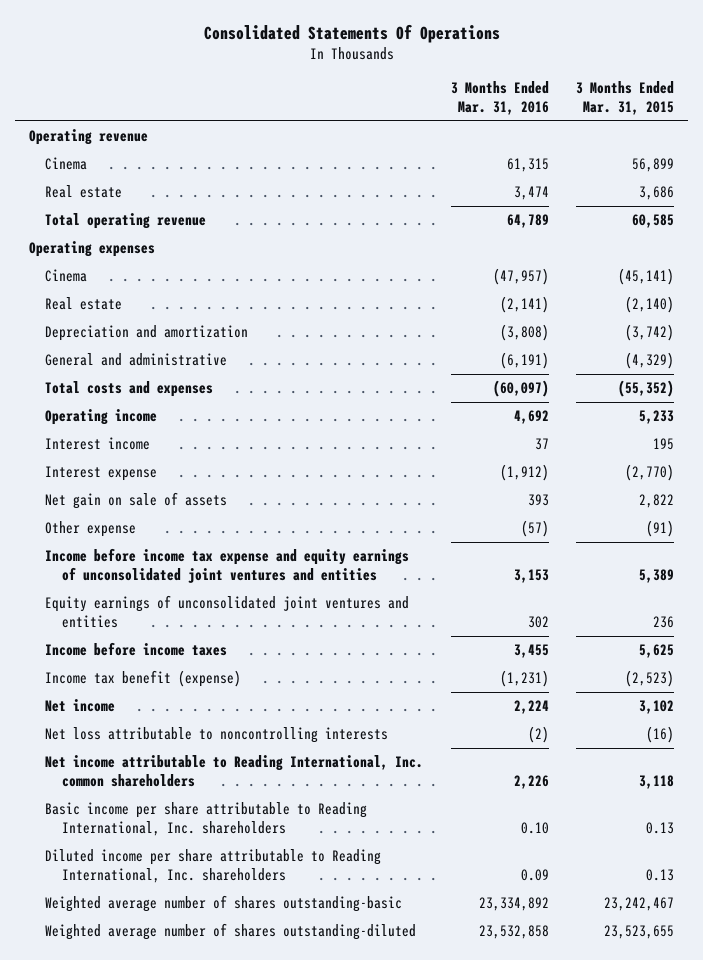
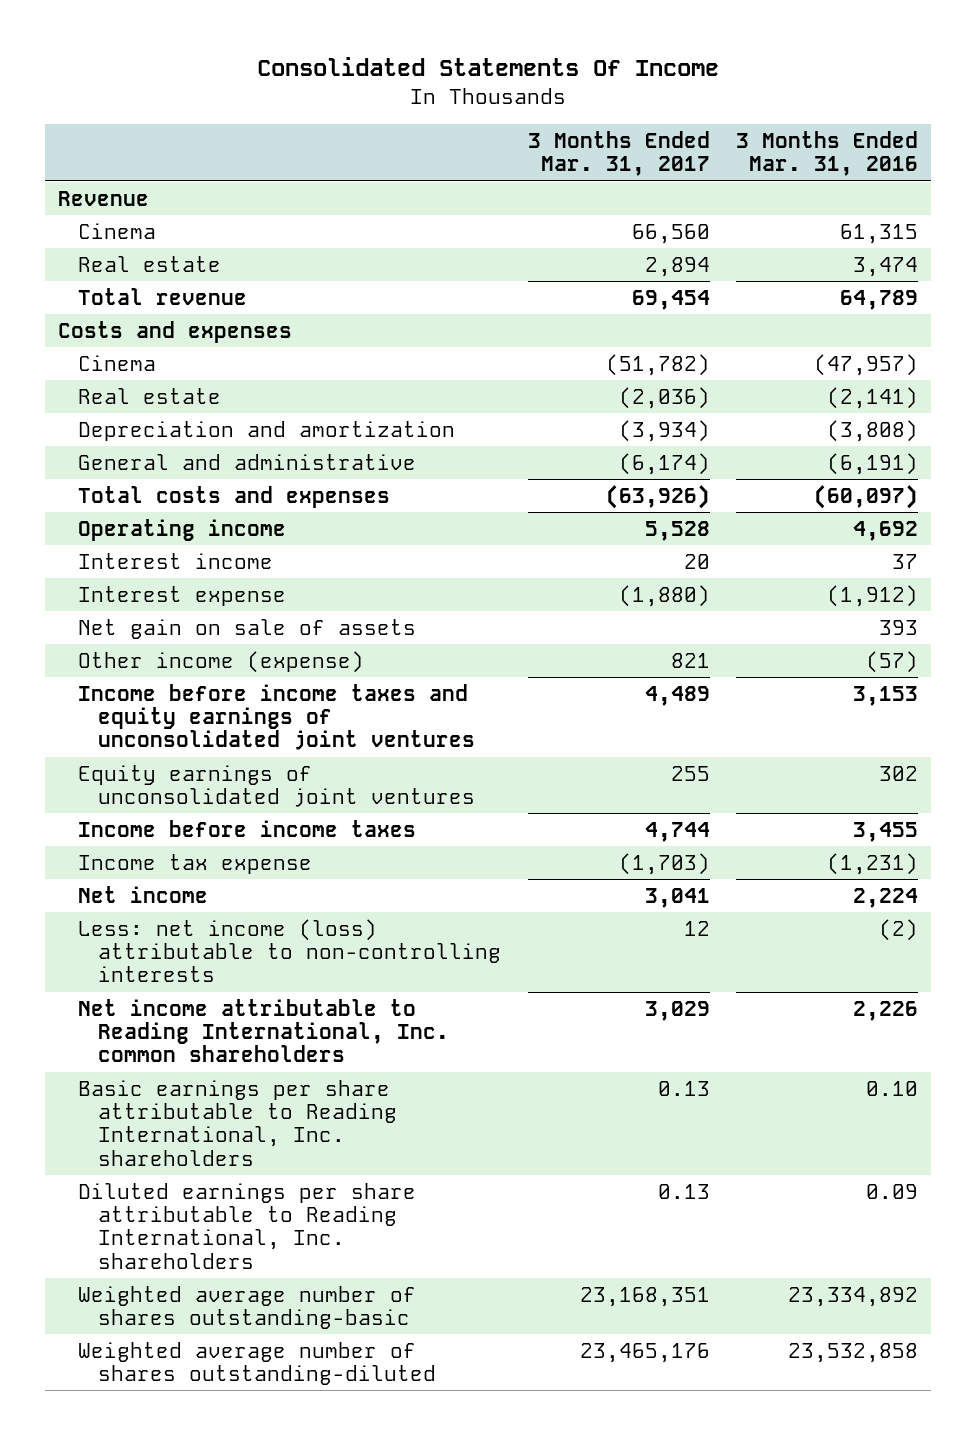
[203,23,500,43] Consolidated Statements Of Operations -> [257,57,720,77] Consolidated Statements Of Income
[576,81,675,115] 3 Months Ended Mar. 31, 2015 -> none
none -> [527,130,710,177] 3 Months Ended Mar. 31, 2017
[29,129,149,146] Operating revenue -> [58,190,150,206] Revenue
[45,213,207,230] Total operating revenue -> [78,287,248,305] Total revenue
[29,241,156,258] Operating expenses -> [58,320,293,343] Costs and expenses
[45,521,137,538] Other expense -> [78,650,365,673] Other income (expense)
[45,548,410,583] Income before income tax expense and equity earnings of unconsolidated joint ventures and entities -> [78,683,476,751] Income before income taxes and equity earnings of unconsolidated joint ventures
[45,595,410,628] Equity earnings of unconsolidated joint ventures and entities -> [78,764,476,807] Equity earnings of unconsolidated joint ventures
[45,670,242,688] Income tax benefit (expense) -> [78,853,313,874] Income tax expense
[45,727,389,744] Net loss attributable to noncontrolling interests -> [78,918,502,983] Less: net income (loss) attributable to non-controlling interests
[45,802,368,836] Basic income per share attributable to Reading International, Inc. shareholders -> [78,1079,398,1166] Basic earnings per share attributable to Reading International, Inc. shareholders
[45,849,382,883] Diluted income per share attributable to Reading International, Inc. shareholders -> [78,1182,417,1269] Diluted earnings per share attributable to Reading International, Inc. shareholders

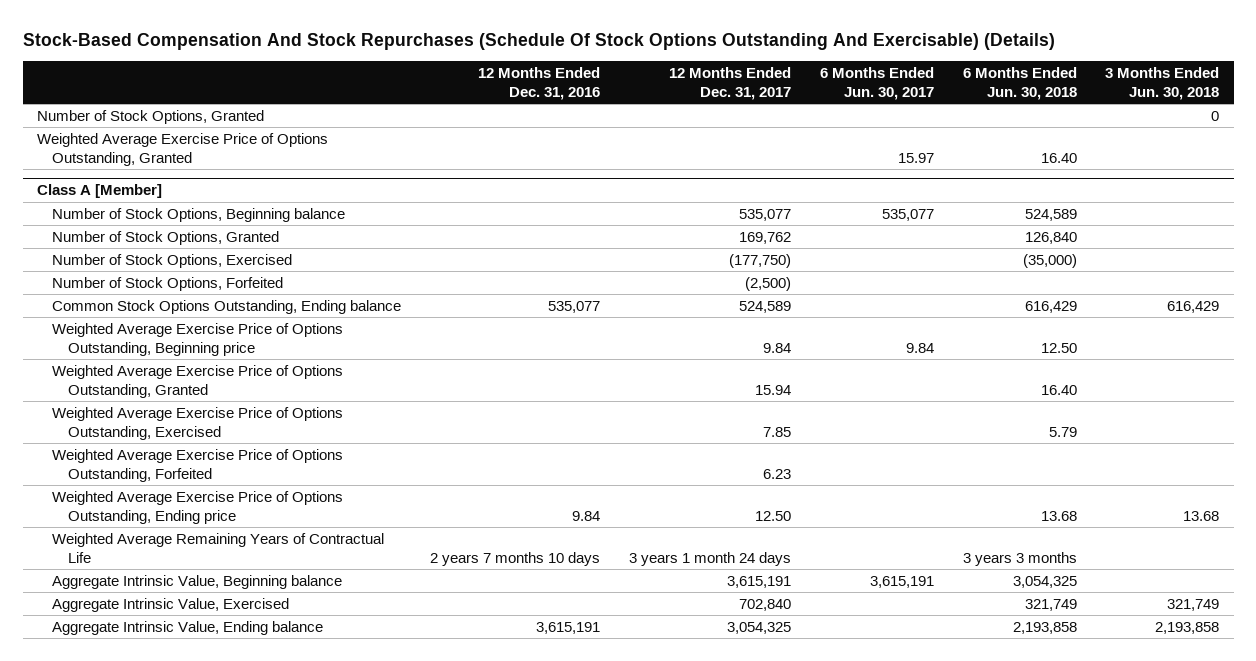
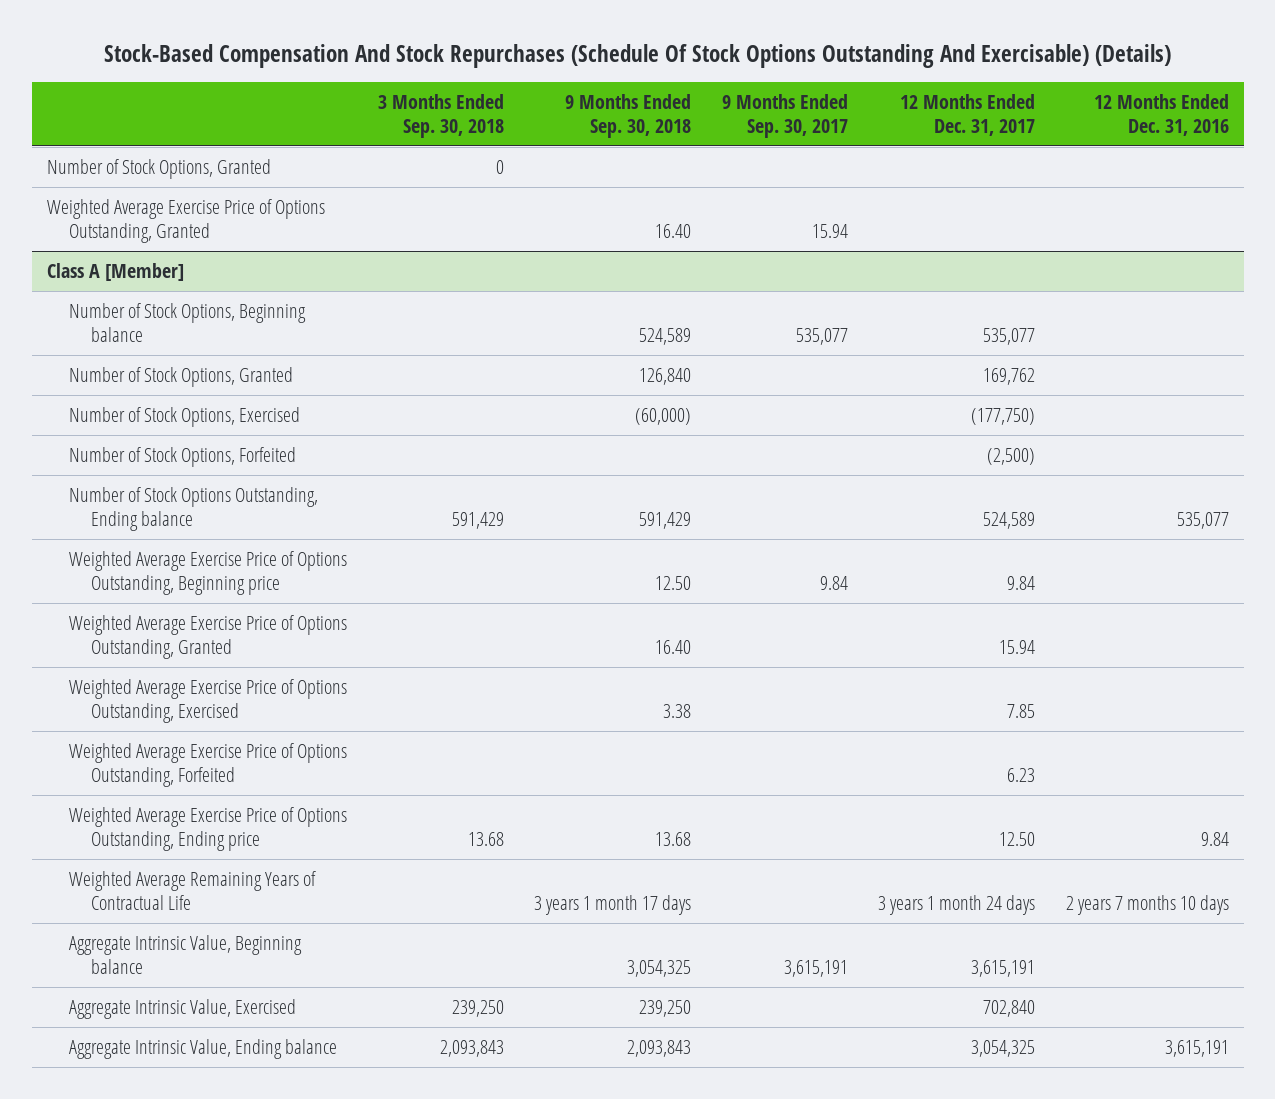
[819,67,934,101] 6 Months Ended Jun. 30, 2017 -> none
[962,67,1077,101] 6 Months Ended Jun. 30, 2018 -> none
[1105,67,1220,101] 3 Months Ended Jun. 30, 2018 -> none
none -> [377,94,504,139] 3 Months Ended Sep. 30, 2018
none -> [565,94,692,139] 9 Months Ended Sep. 30, 2018
none -> [721,94,848,139] 9 Months Ended Sep. 30, 2017
[52,299,402,314] Common Stock Options Outstanding, Ending balance -> [69,486,319,531] Number of Stock Options Outstanding, Ending balance

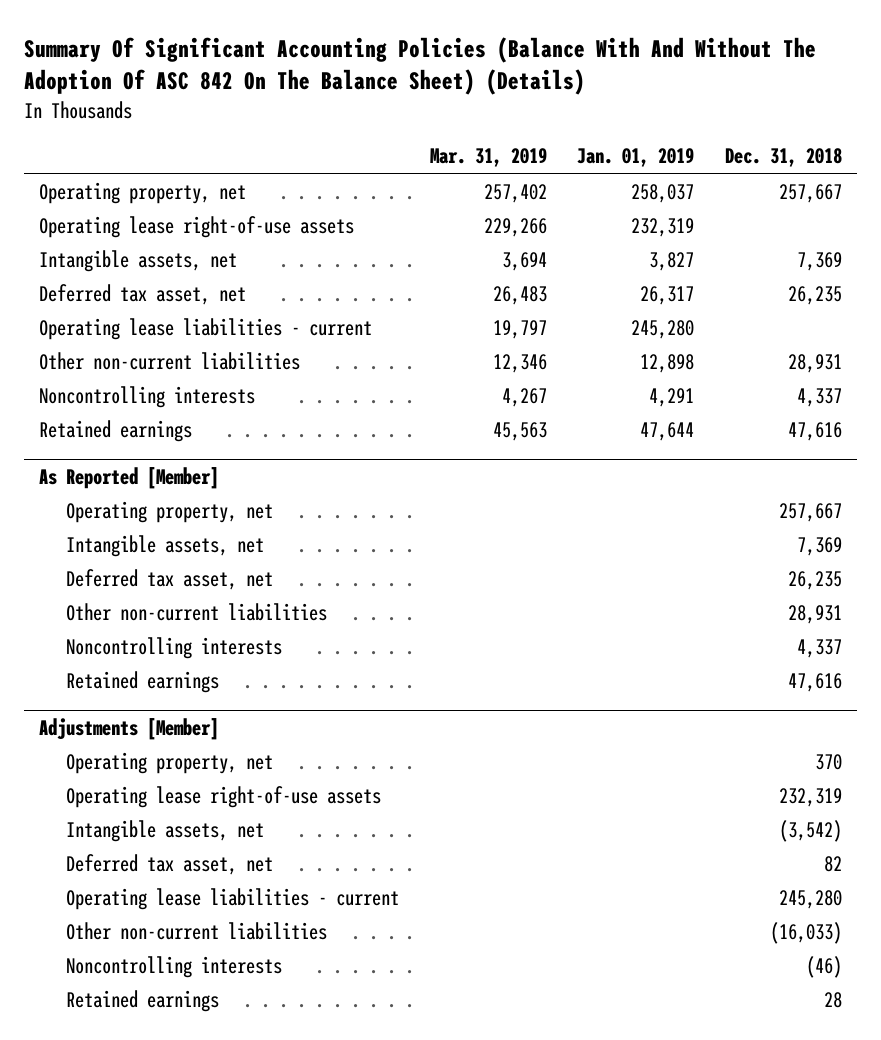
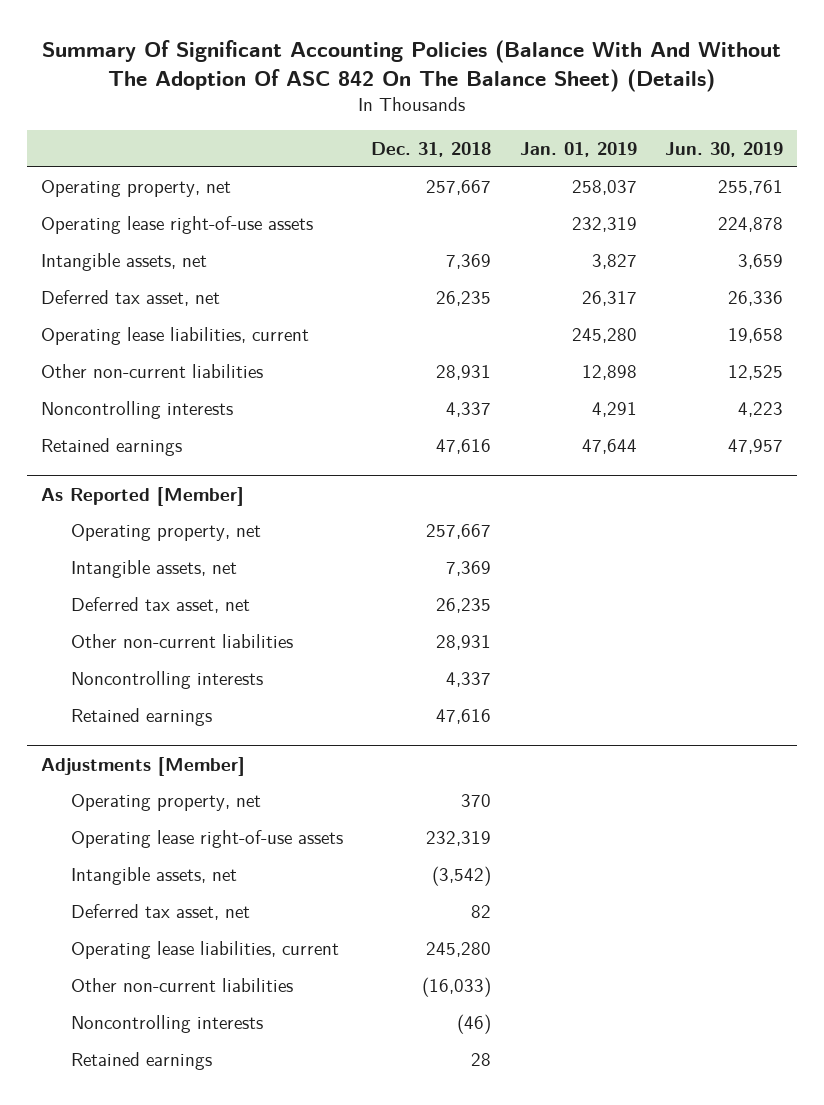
[429,148,547,168] Mar. 31, 2019 -> none
none -> [664,142,783,158] Jun. 30, 2019
[39,317,373,340] Operating lease liabilities - current -> [41,326,310,345] Operating lease liabilities, current
[66,887,400,910] Operating lease liabilities - current -> [71,940,340,959] Operating lease liabilities, current

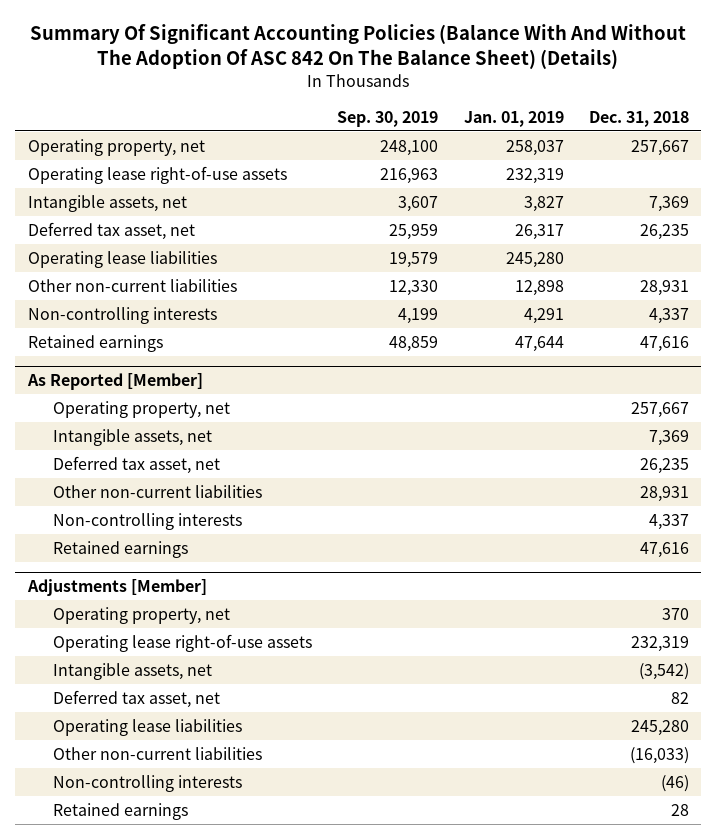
[664,142,783,158] Jun. 30, 2019 -> none
none -> [337,110,439,127] Sep. 30, 2019
[41,326,310,345] Operating lease liabilities, current -> [27,250,217,268] Operating lease liabilities
[41,400,234,419] Noncontrolling interests -> [27,306,217,324] Non-controlling interests
[71,670,264,689] Noncontrolling interests -> [52,512,242,530] Non-controlling interests
[71,940,340,959] Operating lease liabilities, current -> [52,718,242,736] Operating lease liabilities
[71,1014,264,1033] Noncontrolling interests -> [52,774,242,792] Non-controlling interests

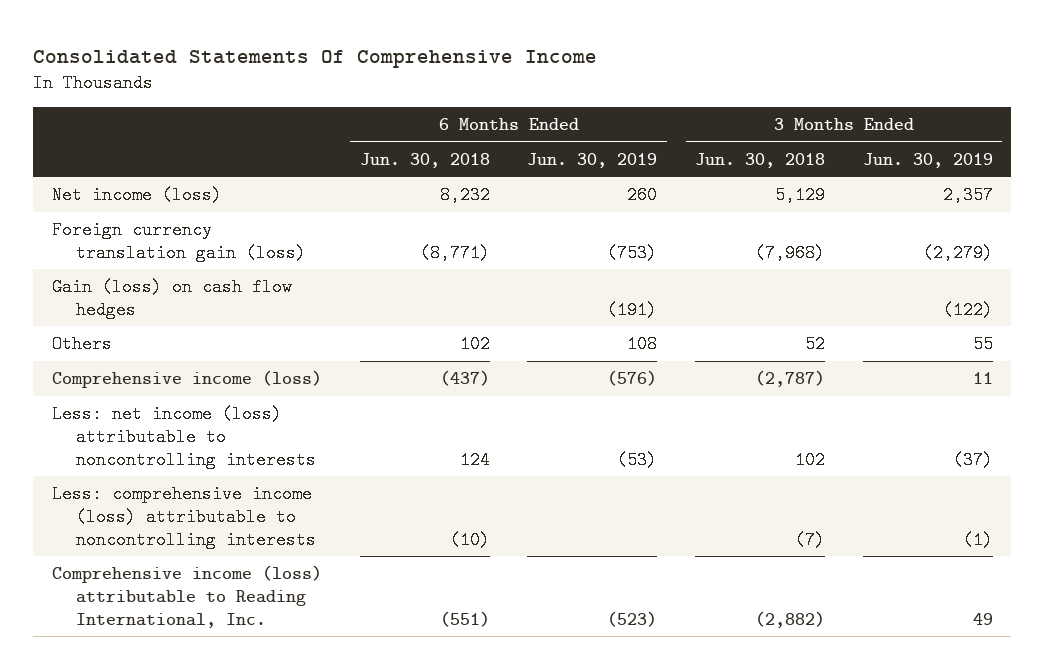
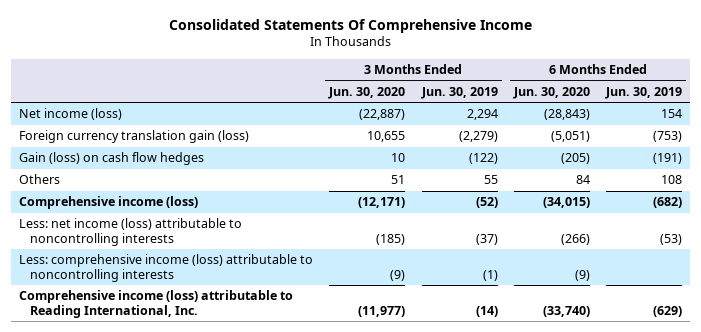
[359,152,490,168] Jun. 30, 2018 -> none
[694,152,825,168] Jun. 30, 2018 -> none
none -> [328,86,406,99] Jun. 30, 2020
none -> [512,86,590,99] Jun. 30, 2020
[627,186,658,205] 260 -> [661,109,683,119] 154
[942,186,993,205] 2,357 -> [466,109,498,121] 2,294
[607,370,658,387] (576) -> [653,197,683,209] (682)
[972,372,993,385] 11 -> [475,197,498,209] (52)
[607,610,658,627] (523) -> [653,305,683,317] (629)
[972,612,993,625] 49 -> [475,305,498,317] (14)

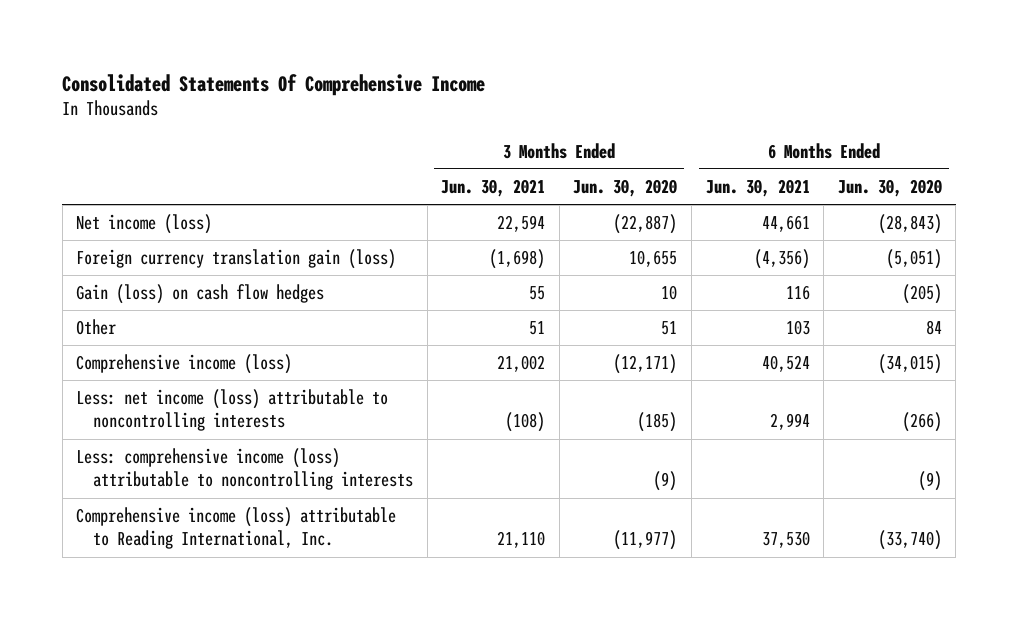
[420,86,498,99] Jun. 30, 2019 -> none
[605,86,683,99] Jun. 30, 2019 -> none
none -> [441,179,546,198] Jun. 30, 2021
none -> [705,179,810,198] Jun. 30, 2021
[18,174,60,185] Others -> [76,319,117,336] Other

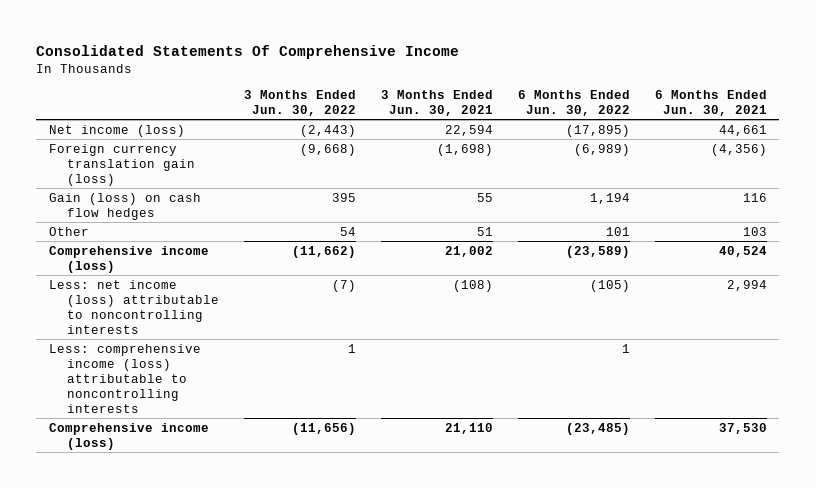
[573,179,678,198] Jun. 30, 2020 -> none
[837,179,942,198] Jun. 30, 2020 -> none
none -> [243,89,356,116] 3 Months Ended Jun. 30, 2022
none -> [517,89,630,116] 6 Months Ended Jun. 30, 2022
[76,507,397,550] Comprehensive income (loss) attributable to Reading International, Inc. -> [48,422,209,450] Comprehensive income (loss)

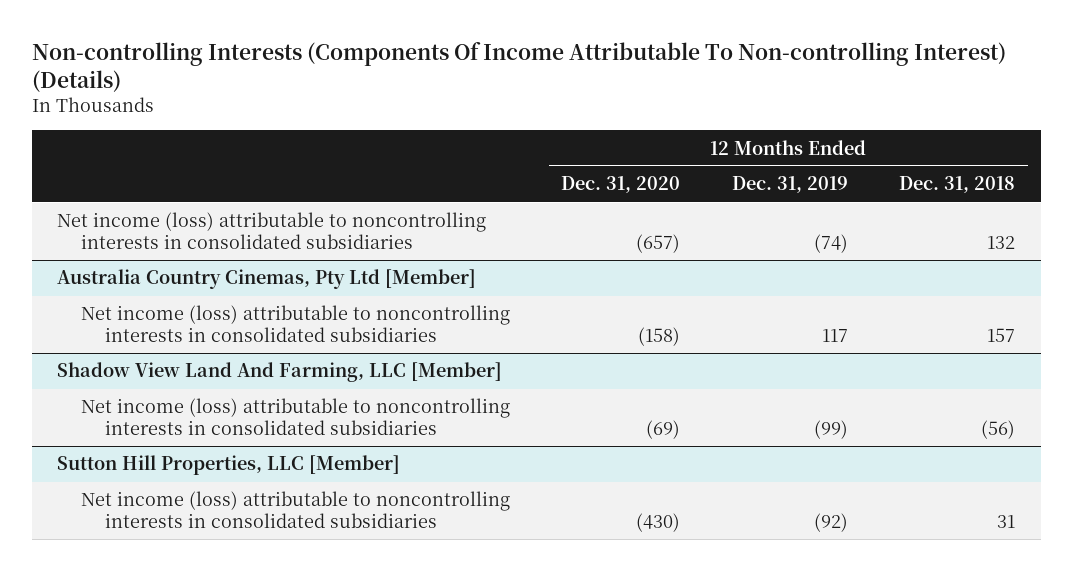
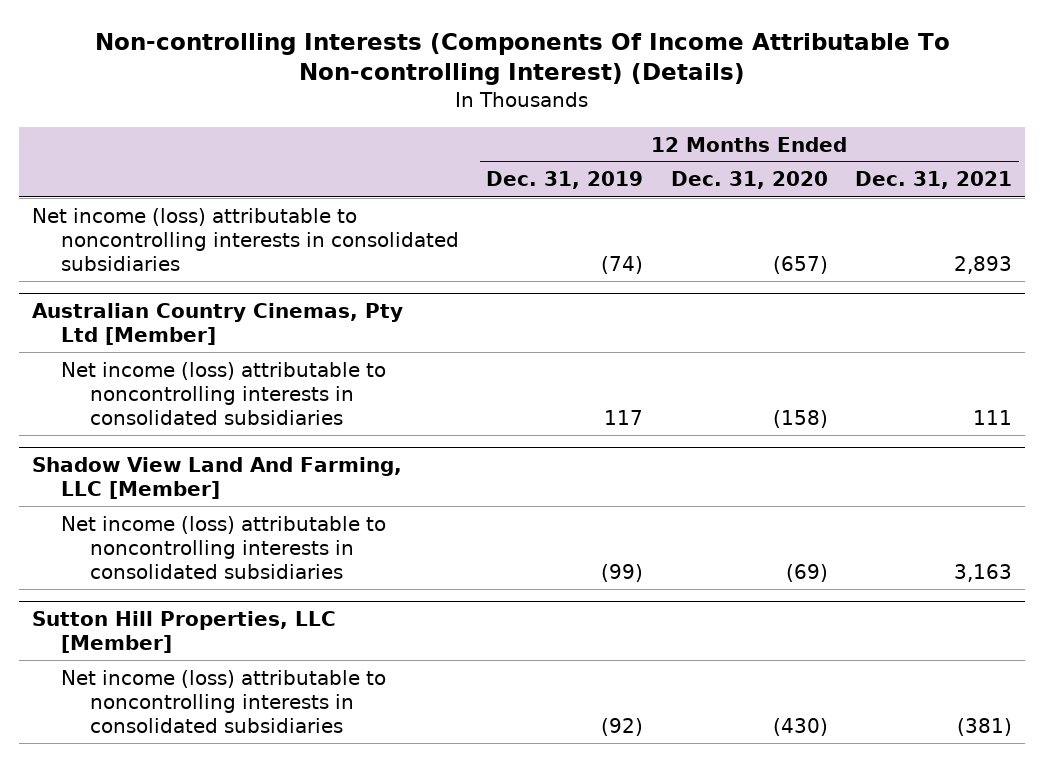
[899,176,1016,194] Dec. 31, 2018 -> none
none -> [854,171,1012,190] Dec. 31, 2021
[57,269,477,290] Australia Country Cinemas, Pty Ltd [Member] -> [32,302,404,346] Australian Country Cinemas, Pty Ltd [Member]

